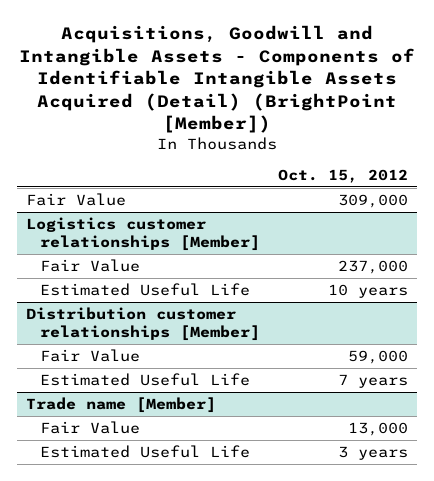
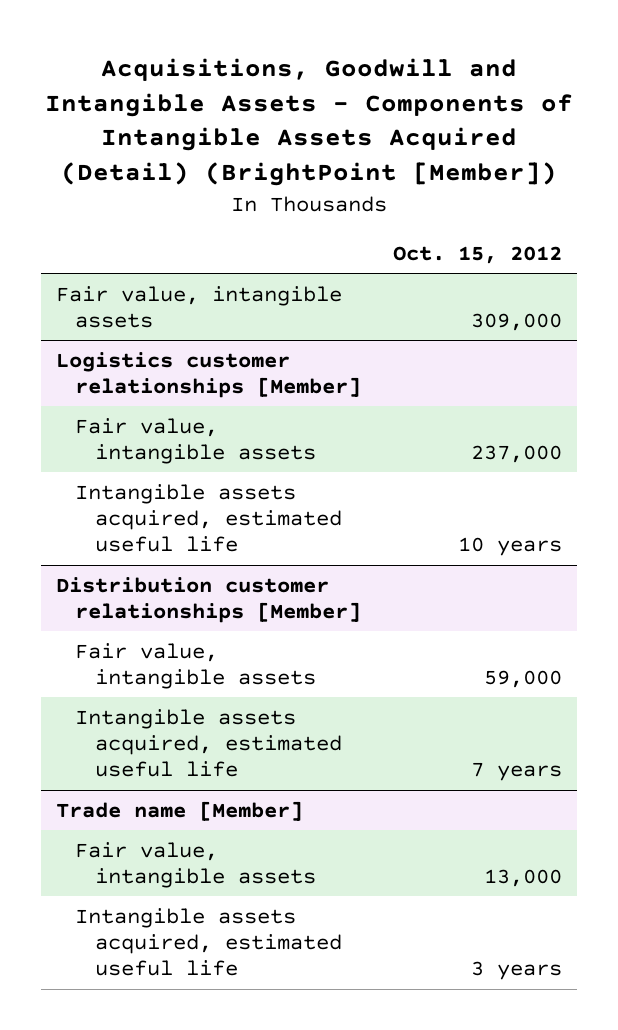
[18,25,415,134] Acquisitions, Goodwill and Intangible Assets - Components of Identifiable Intangible Assets Acquired (Detail) (BrightPoint [Member]) -> [44,57,573,187] Acquisitions, Goodwill and Intangible Assets - Components of Intangible Assets Acquired (Detail) (BrightPoint [Member])
[25,192,126,206] Fair Value -> [56,285,343,329] Fair value, intangible assets
[39,258,140,272] Fair Value -> [75,417,316,465] Fair value, intangible assets
[39,282,250,296] Estimated Useful Life -> [75,483,342,553] Intangible assets acquired, estimated useful life
[39,348,140,362] Fair Value -> [75,642,316,690] Fair value, intangible assets
[39,372,250,386] Estimated Useful Life -> [75,708,342,778] Intangible assets acquired, estimated useful life
[39,420,140,434] Fair Value -> [75,841,316,889] Fair value, intangible assets
[39,444,250,458] Estimated Useful Life -> [75,907,342,977] Intangible assets acquired, estimated useful life

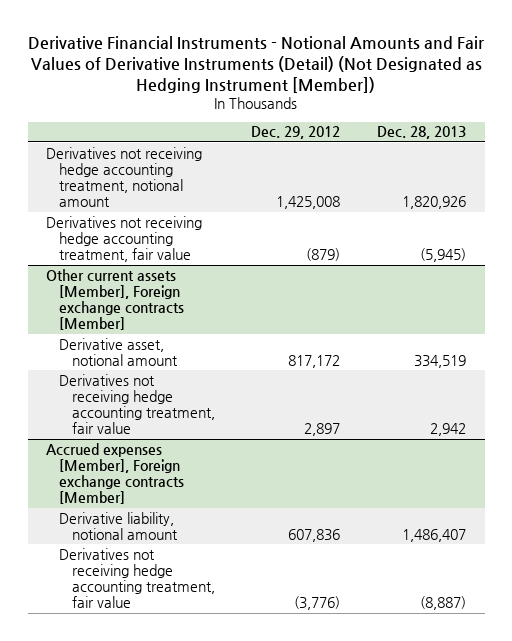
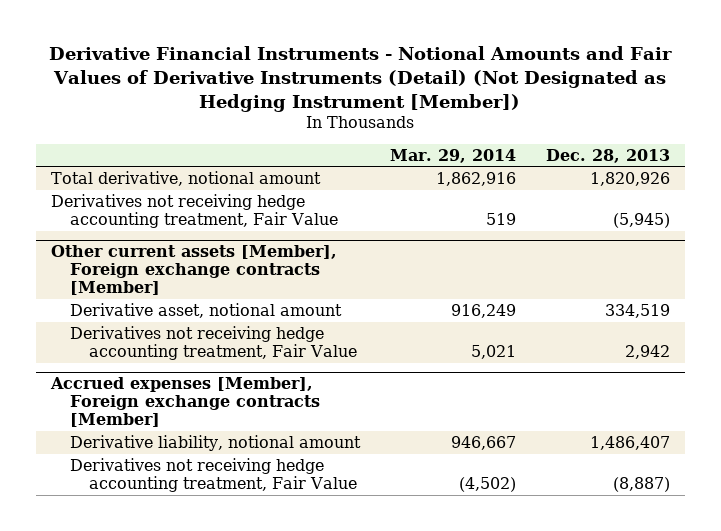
[251,126,341,140] Dec. 29, 2012 -> none
none -> [389,148,516,163] Mar. 29, 2014
[45,146,202,208] Derivatives not receiving hedge accounting treatment, notional amount -> [50,170,321,186] Total derivative, notional amount
[45,215,202,263] Derivatives not receiving hedge accounting treatment, fair value -> [50,193,338,228] Derivatives not receiving hedge accounting treatment, Fair Value
[58,373,215,435] Derivatives not receiving hedge accounting treatment, fair value -> [69,325,357,360] Derivatives not receiving hedge accounting treatment, Fair Value
[58,547,215,609] Derivatives not receiving hedge accounting treatment, fair value -> [69,457,357,492] Derivatives not receiving hedge accounting treatment, Fair Value

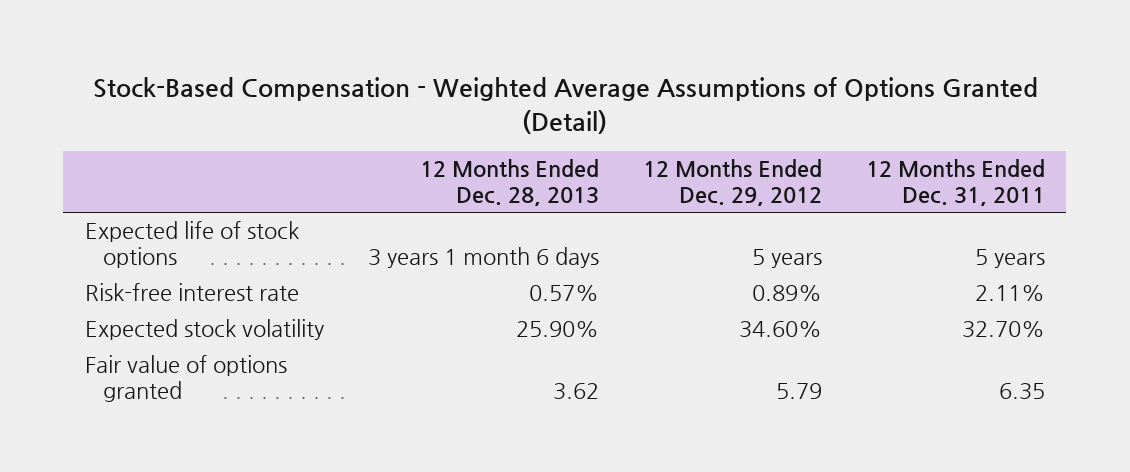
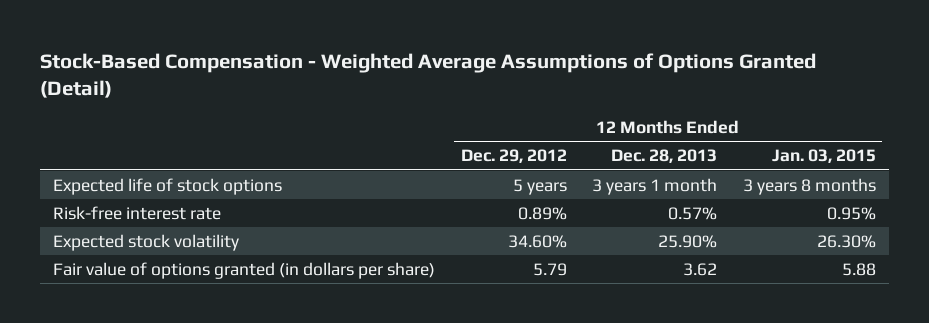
[865,159,1045,206] 12 Months Ended Dec. 31, 2011 -> none
none -> [771,149,876,164] Jan. 03, 2015
[368,247,600,269] 3 years 1 month 6 days -> [592,177,718,195] 3 years 1 month
[85,355,288,403] Fair value of options granted -> [52,261,435,279] Fair value of options granted (in dollars per share)

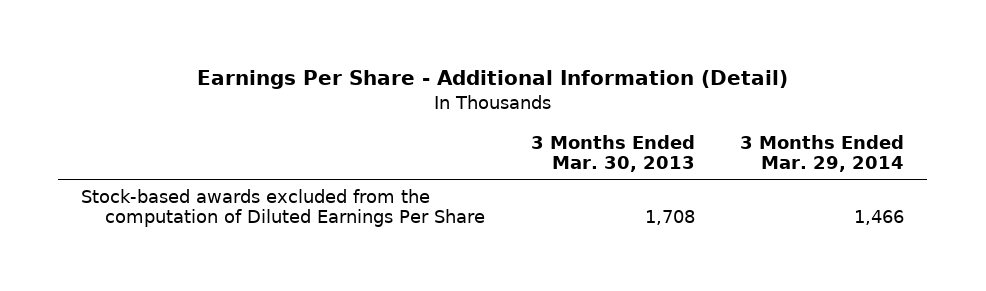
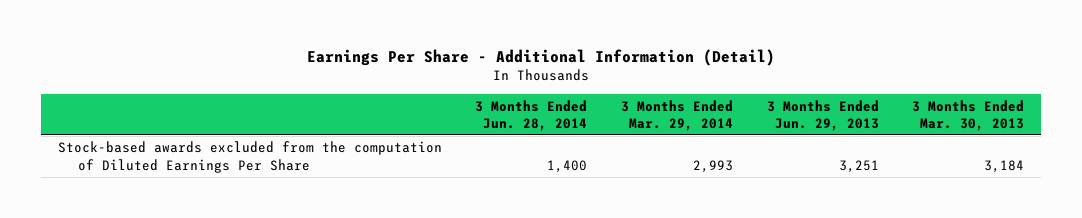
none -> [475,99,588,132] 3 Months Ended Jun. 28, 2014
none -> [766,99,879,132] 3 Months Ended Jun. 29, 2013
[644,209,695,225] 1,708 -> [984,160,1025,174] 3,184
[854,209,905,225] 1,466 -> [692,160,733,174] 2,993

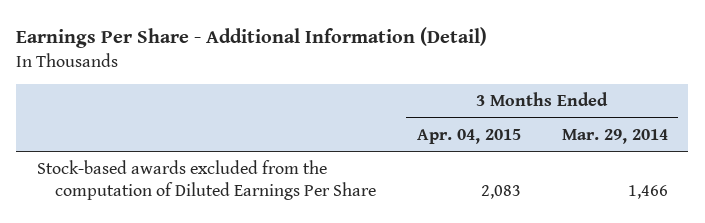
[475,99,588,132] 3 Months Ended Jun. 28, 2014 -> none
[766,99,879,132] 3 Months Ended Jun. 29, 2013 -> none
[912,99,1025,132] 3 Months Ended Mar. 30, 2013 -> none
none -> [416,128,521,144] Apr. 04, 2015
[692,160,733,174] 2,993 -> [627,184,668,199] 1,466

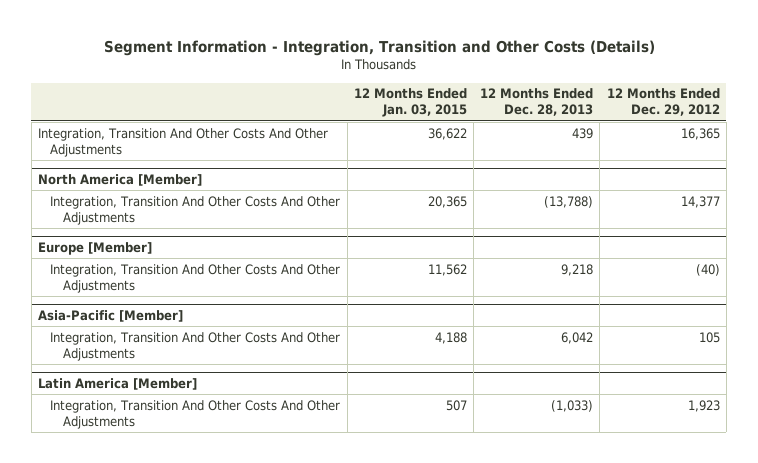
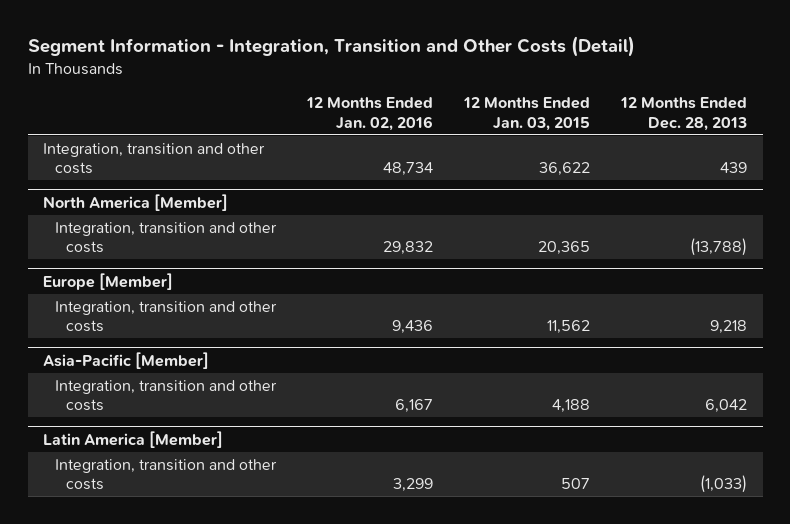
[103,39,655,56] Segment Information - Integration, Transition and Other Costs (Details) -> [27,36,635,58] Segment Information - Integration, Transition and Other Costs (Detail)
[606,88,720,117] 12 Months Ended Dec. 29, 2012 -> none
none -> [305,97,433,131] 12 Months Ended Jan. 02, 2016
[38,127,329,157] Integration, Transition And Other Costs And Other Adjustments -> [43,142,266,175] Integration, transition and other costs
[50,195,341,225] Integration, Transition And Other Costs And Other Adjustments -> [54,221,277,254] Integration, transition and other costs
[50,263,341,293] Integration, Transition And Other Costs And Other Adjustments -> [54,300,277,333] Integration, transition and other costs
[50,331,341,361] Integration, Transition And Other Costs And Other Adjustments -> [54,379,277,412] Integration, transition and other costs
[50,399,341,429] Integration, Transition And Other Costs And Other Adjustments -> [54,458,277,491] Integration, transition and other costs

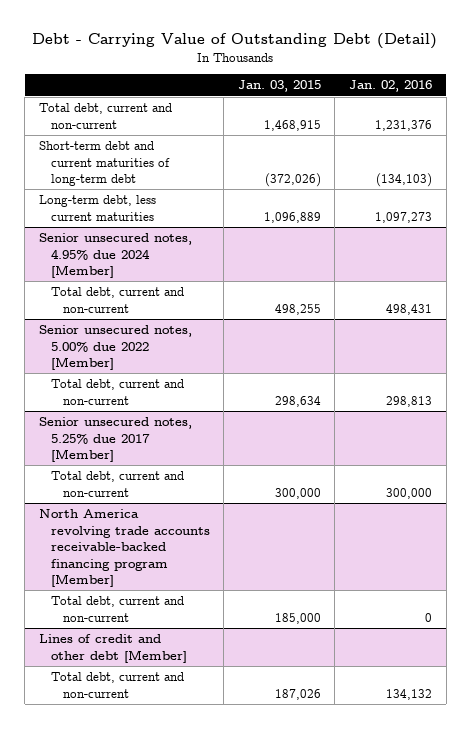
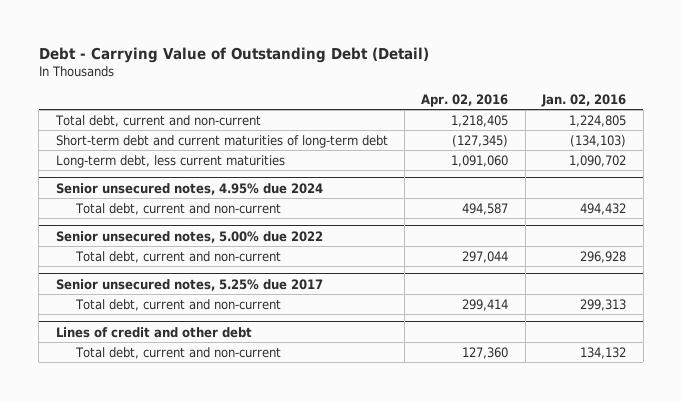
[237,80,321,93] Jan. 03, 2015 -> none
none -> [421,93,509,107] Apr. 02, 2016
[374,119,432,131] 1,231,376 -> [569,114,627,127] 1,224,805
[38,509,210,588] North America revolving trade accounts receivable-backed financing program [Member] -> none
[50,596,184,622] Total debt, current and non-current -> none
[374,211,432,223] 1,097,273 -> [569,154,627,167] 1,090,702
[38,233,192,279] Senior unsecured notes, 4.95% due 2024 [Member] -> [55,182,323,195] Senior unsecured notes, 4.95% due 2024
[385,303,432,315] 498,431 -> [580,202,627,215] 494,432
[38,325,192,371] Senior unsecured notes, 5.00% due 2022 [Member] -> [55,230,323,243] Senior unsecured notes, 5.00% due 2022
[385,395,432,407] 298,813 -> [580,250,627,263] 296,928
[38,417,192,463] Senior unsecured notes, 5.25% due 2017 [Member] -> [55,278,323,291] Senior unsecured notes, 5.25% due 2017
[385,487,432,499] 300,000 -> [580,298,627,311] 299,313
[38,634,187,663] Lines of credit and other debt [Member] -> [55,326,252,338] Lines of credit and other debt

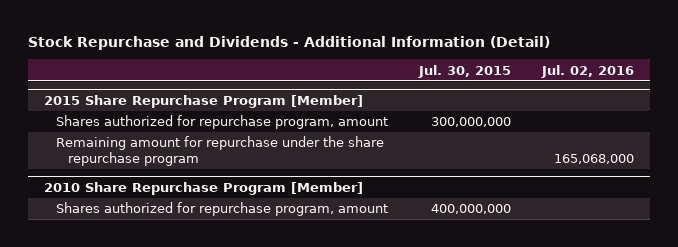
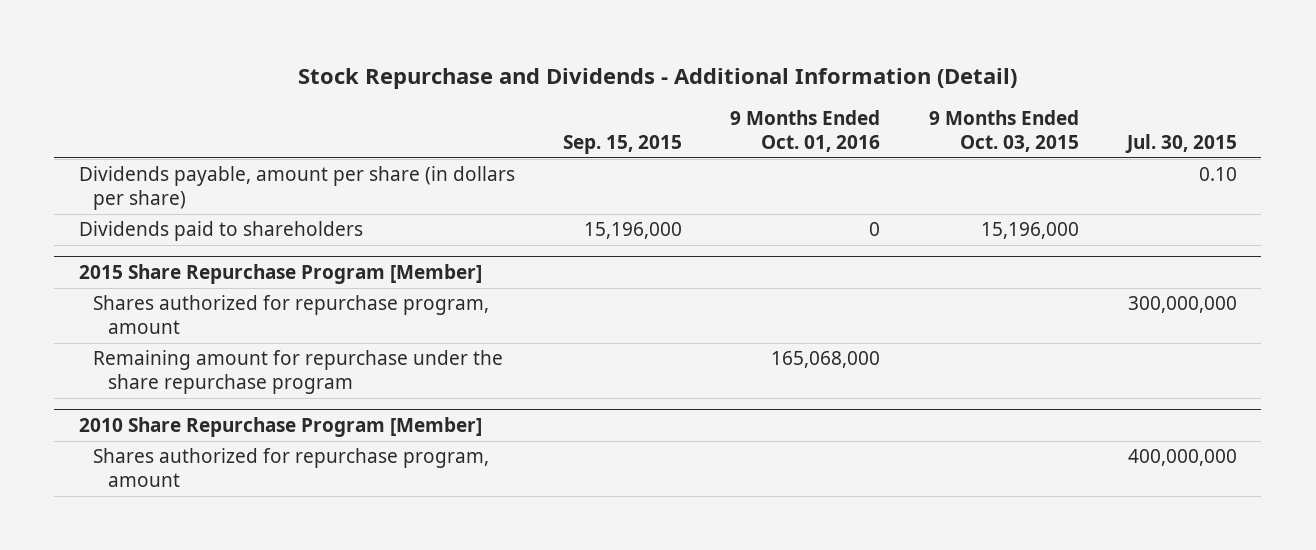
[541,64,635,78] Jul. 02, 2016 -> none
none -> [562,134,682,154] Sep. 15, 2015
none -> [730,110,881,152] 9 Months Ended Oct. 01, 2016
none -> [928,110,1079,152] 9 Months Ended Oct. 03, 2015
none -> [78,166,515,210] Dividends payable, amount per share (in dollars per share)
none -> [78,221,363,242] Dividends paid to shareholders

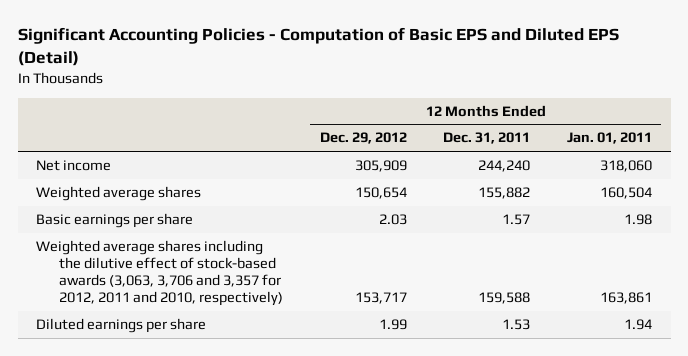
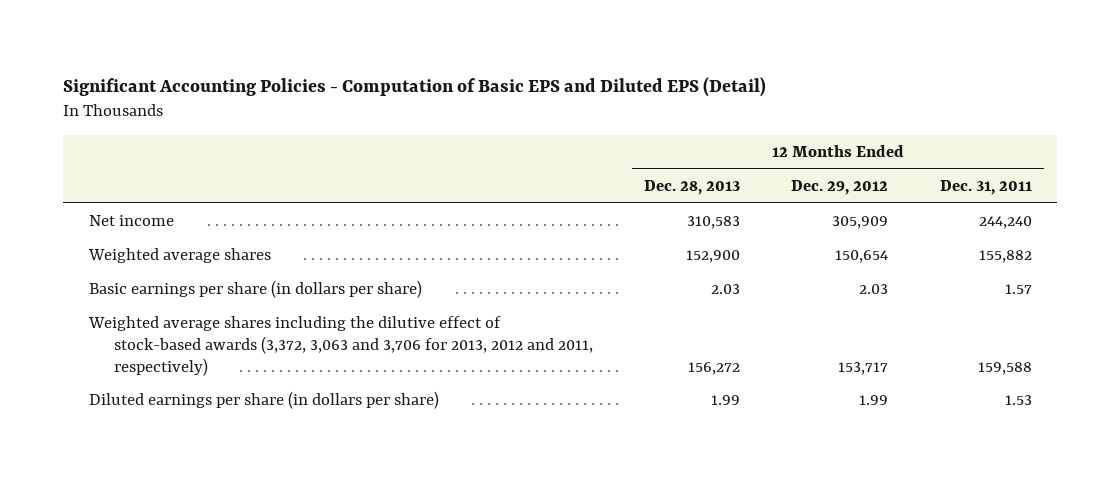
[567,132,653,145] Jan. 01, 2011 -> none
none -> [644,179,741,195] Dec. 28, 2013
[36,213,194,229] Basic earnings per share -> [88,280,422,299] Basic earnings per share (in dollars per share)
[36,240,283,307] Weighted average shares including the dilutive effect of stock-based awards (3,063, 3,706 and 3,357 for 2012, 2011 and 2010, respectively) -> [87,316,594,376] Weighted average shares including the dilutive effect of stock-based awards (3,372, 3,063 and 3,706 for 2013, 2012 and 2011, respectively)
[36,318,207,334] Diluted earnings per share -> [88,391,439,410] Diluted earnings per share (in dollars per share)

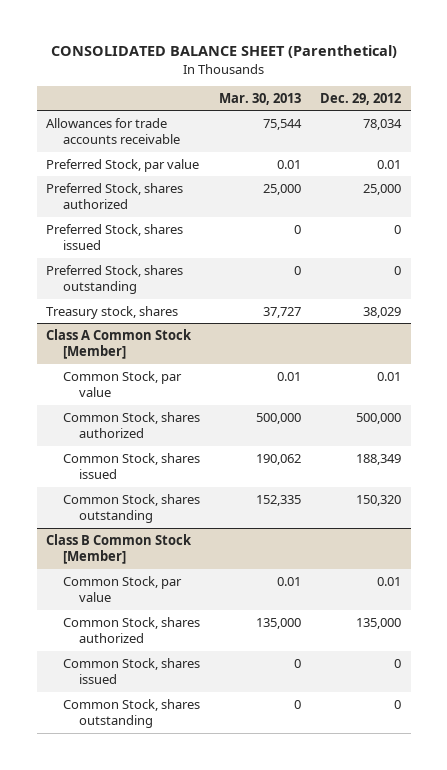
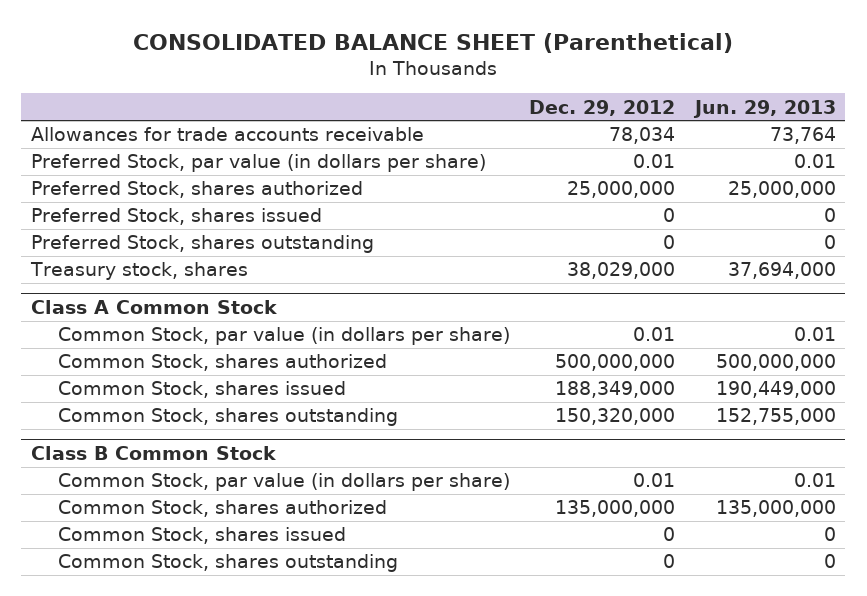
[218,92,301,105] Mar. 30, 2013 -> none
none -> [692,99,836,118] Jun. 29, 2013
[46,158,200,172] Preferred Stock, par value -> [30,154,486,173] Preferred Stock, par value (in dollars per share)
[363,183,402,195] 25,000 -> [567,181,676,199] 25,000,000
[363,306,402,318] 38,029 -> [567,262,676,280] 38,029,000
[46,328,193,360] Class A Common Stock [Member] -> [30,300,277,315] Class A Common Stock
[62,370,182,398] Common Stock, par value -> [57,327,510,346] Common Stock, par value (in dollars per share)
[356,412,402,424] 500,000 -> [555,354,676,372] 500,000,000
[356,453,402,465] 188,349 -> [555,381,676,399] 188,349,000
[356,494,402,506] 150,320 -> [555,408,676,426] 150,320,000
[46,533,193,565] Class B Common Stock [Member] -> [30,446,276,461] Class B Common Stock
[62,575,182,603] Common Stock, par value -> [57,473,510,492] Common Stock, par value (in dollars per share)
[356,617,402,629] 135,000 -> [555,500,676,518] 135,000,000

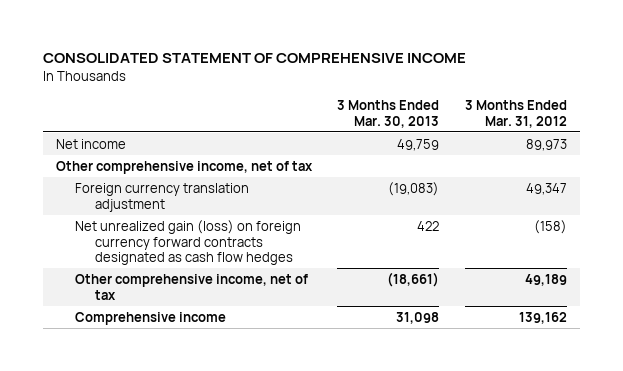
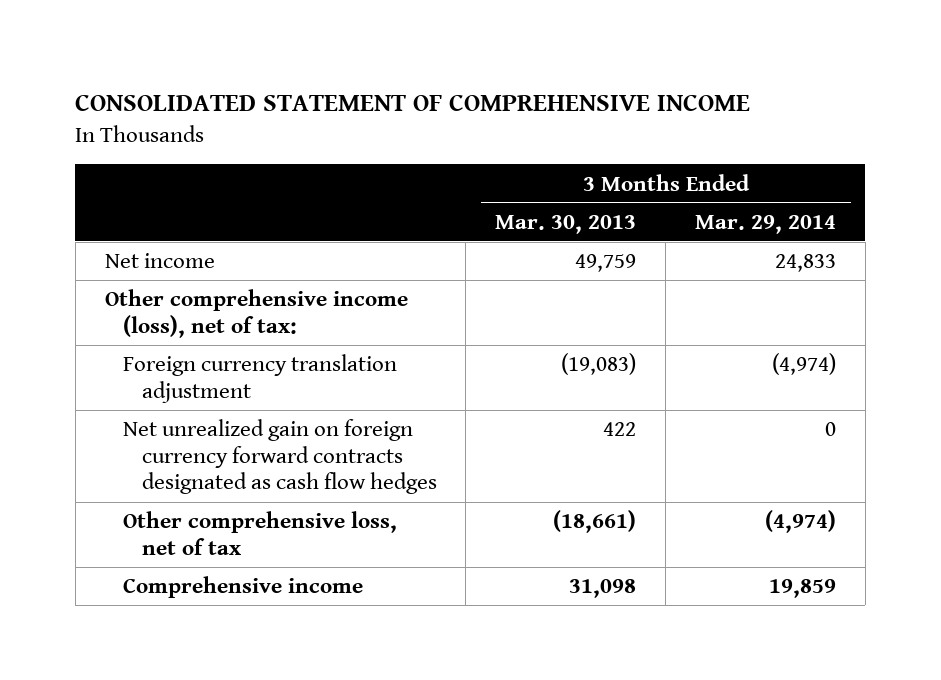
[464,99,567,128] 3 Months Ended Mar. 31, 2012 -> none
none -> [694,214,836,234] Mar. 29, 2014
[55,160,313,174] Other comprehensive income, net of tax -> [104,289,408,338] Other comprehensive income (loss), net of tax:
[75,219,302,266] Net unrealized gain (loss) on foreign currency forward contracts designated as cash flow hedges -> [123,419,437,495] Net unrealized gain on foreign currency forward contracts designated as cash flow hedges
[75,273,309,300] Other comprehensive income, net of tax -> [123,511,398,555] Other comprehensive loss, net of tax

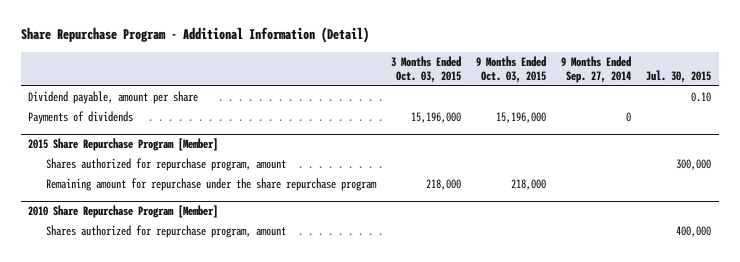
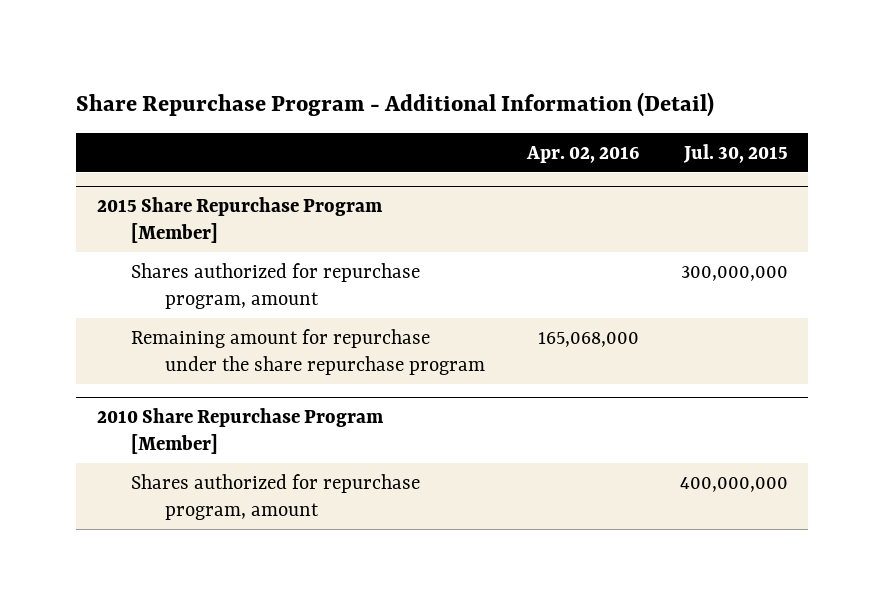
[390,55,461,83] 3 Months Ended Oct. 03, 2015 -> none
[476,55,547,83] 9 Months Ended Oct. 03, 2015 -> none
[561,55,632,83] 9 Months Ended Sep. 27, 2014 -> none
none -> [525,145,639,163] Apr. 02, 2016
[28,91,199,105] Dividend payable, amount per share -> none
[28,111,134,125] Payments of dividends -> none
[676,159,712,171] 300,000 -> [680,265,788,281] 300,000,000
[676,226,712,238] 400,000 -> [679,476,788,492] 400,000,000

